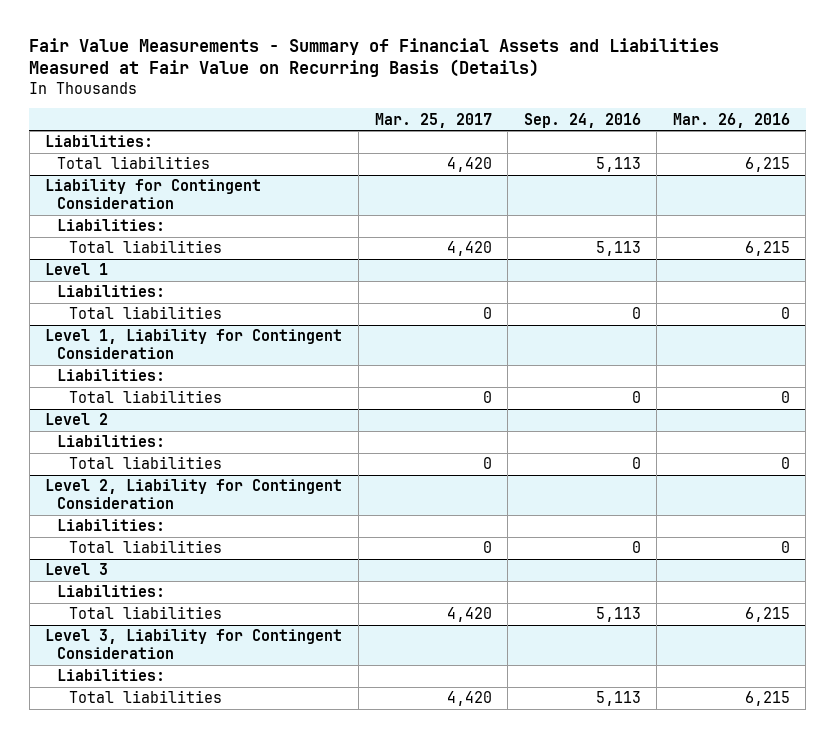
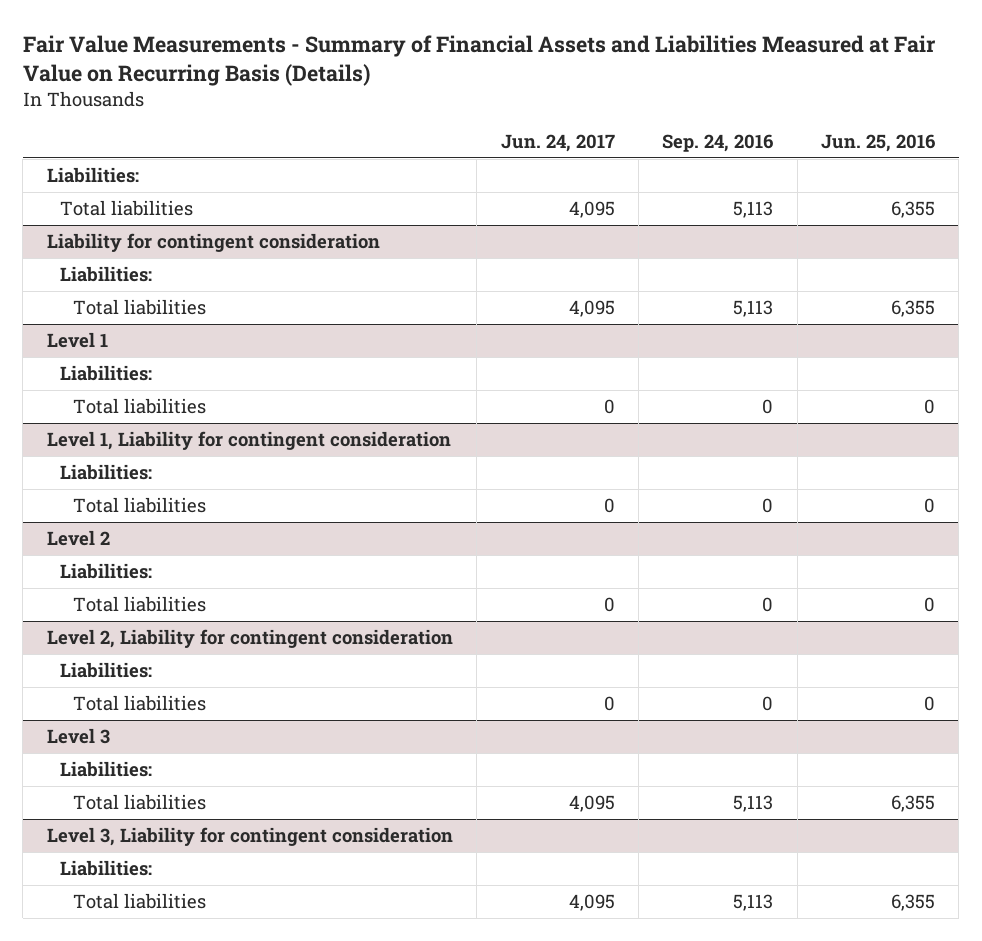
[374,112,492,128] Mar. 25, 2017 -> none
[672,112,790,128] Mar. 26, 2016 -> none
none -> [500,134,615,153] Jun. 24, 2017
none -> [820,134,935,153] Jun. 25, 2016
[45,179,262,210] Liability for Contingent Consideration -> [46,233,380,253] Liability for contingent consideration
[45,329,343,360] Level 1, Liability for Contingent Consideration -> [46,431,451,451] Level 1, Liability for contingent consideration
[45,479,343,510] Level 2, Liability for Contingent Consideration -> [46,629,453,649] Level 2, Liability for contingent consideration
[45,629,343,660] Level 3, Liability for Contingent Consideration -> [46,827,453,847] Level 3, Liability for contingent consideration

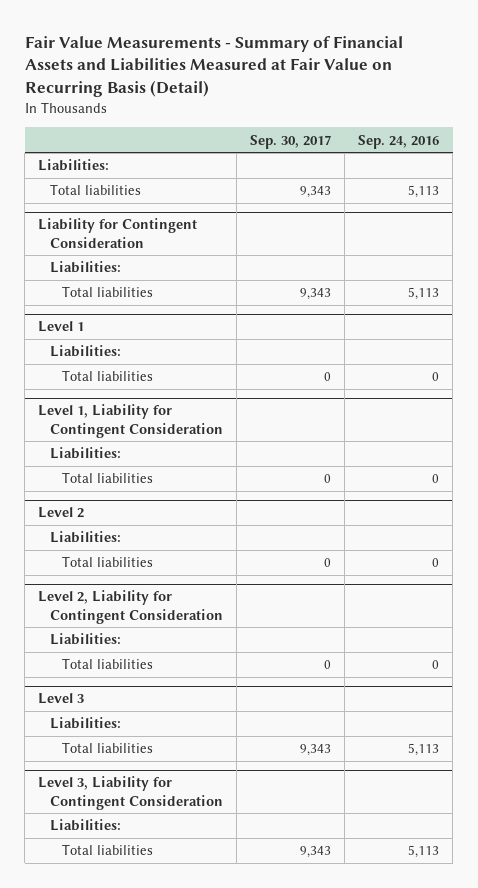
[22,35,936,87] Fair Value Measurements - Summary of Financial Assets and Liabilities Measured at Fair Value on Recurring Basis (Details) -> [24,35,403,98] Fair Value Measurements - Summary of Financial Assets and Liabilities Measured at Fair Value on Recurring Basis (Detail)
[500,134,615,153] Jun. 24, 2017 -> none
[820,134,935,153] Jun. 25, 2016 -> none
none -> [250,134,332,149] Sep. 30, 2017
[46,233,380,253] Liability for contingent consideration -> [38,218,198,248] Liability for Contingent Consideration
[46,431,451,451] Level 1, Liability for contingent consideration -> [38,404,224,438] Level 1, Liability for Contingent Consideration
[46,629,453,649] Level 2, Liability for contingent consideration -> [38,590,224,624] Level 2, Liability for Contingent Consideration
[46,827,453,847] Level 3, Liability for contingent consideration -> [38,776,224,810] Level 3, Liability for Contingent Consideration

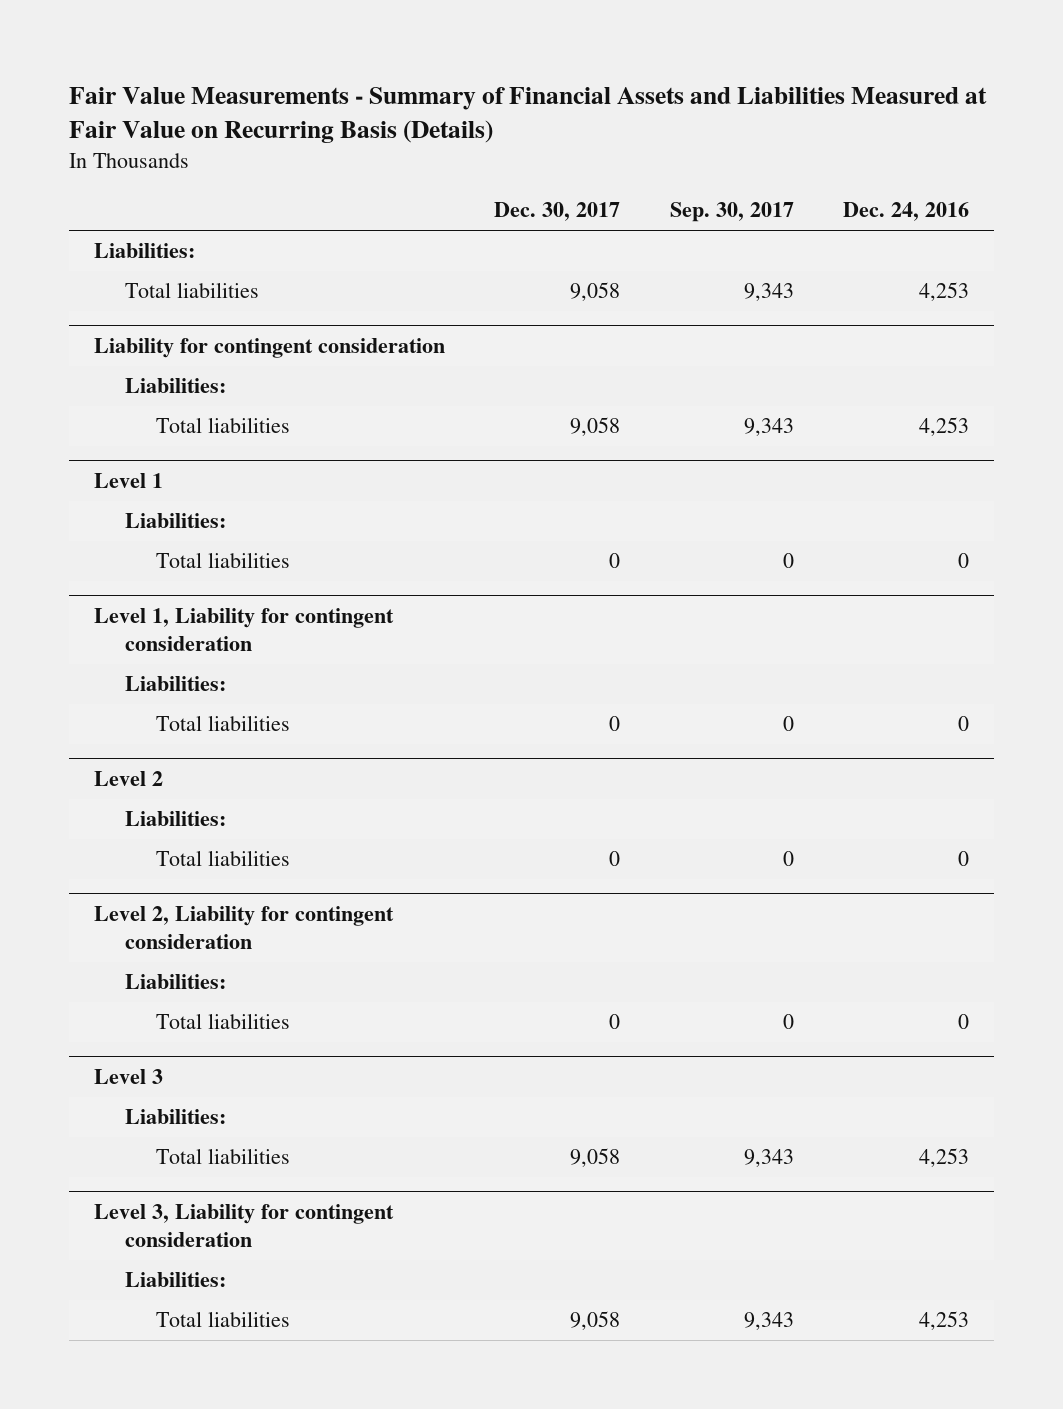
[24,35,403,98] Fair Value Measurements - Summary of Financial Assets and Liabilities Measured at Fair Value on Recurring Basis (Detail) -> [69,86,988,144] Fair Value Measurements - Summary of Financial Assets and Liabilities Measured at Fair Value on Recurring Basis (Details)
[358,134,440,149] Sep. 24, 2016 -> none
none -> [494,202,621,222] Dec. 30, 2017
none -> [842,202,969,222] Dec. 24, 2016
[38,218,198,248] Liability for Contingent Consideration -> [94,337,446,358] Liability for contingent consideration
[38,404,224,438] Level 1, Liability for Contingent Consideration -> [94,607,395,652] Level 1, Liability for contingent consideration
[38,590,224,624] Level 2, Liability for Contingent Consideration -> [94,905,395,950] Level 2, Liability for contingent consideration
[38,776,224,810] Level 3, Liability for Contingent Consideration -> [94,1203,395,1248] Level 3, Liability for contingent consideration

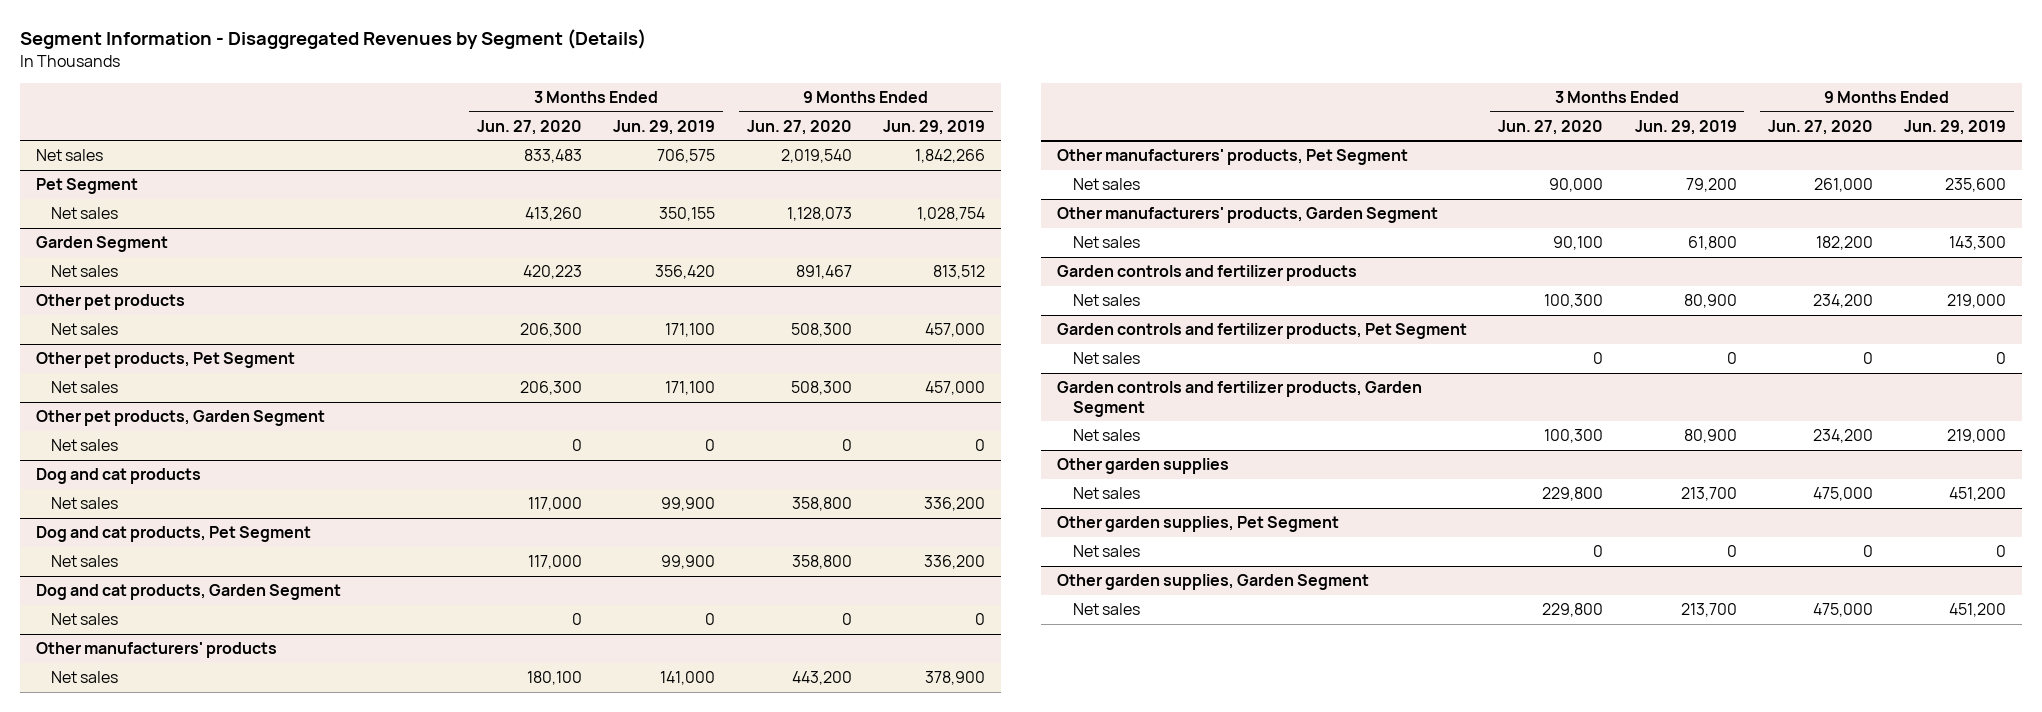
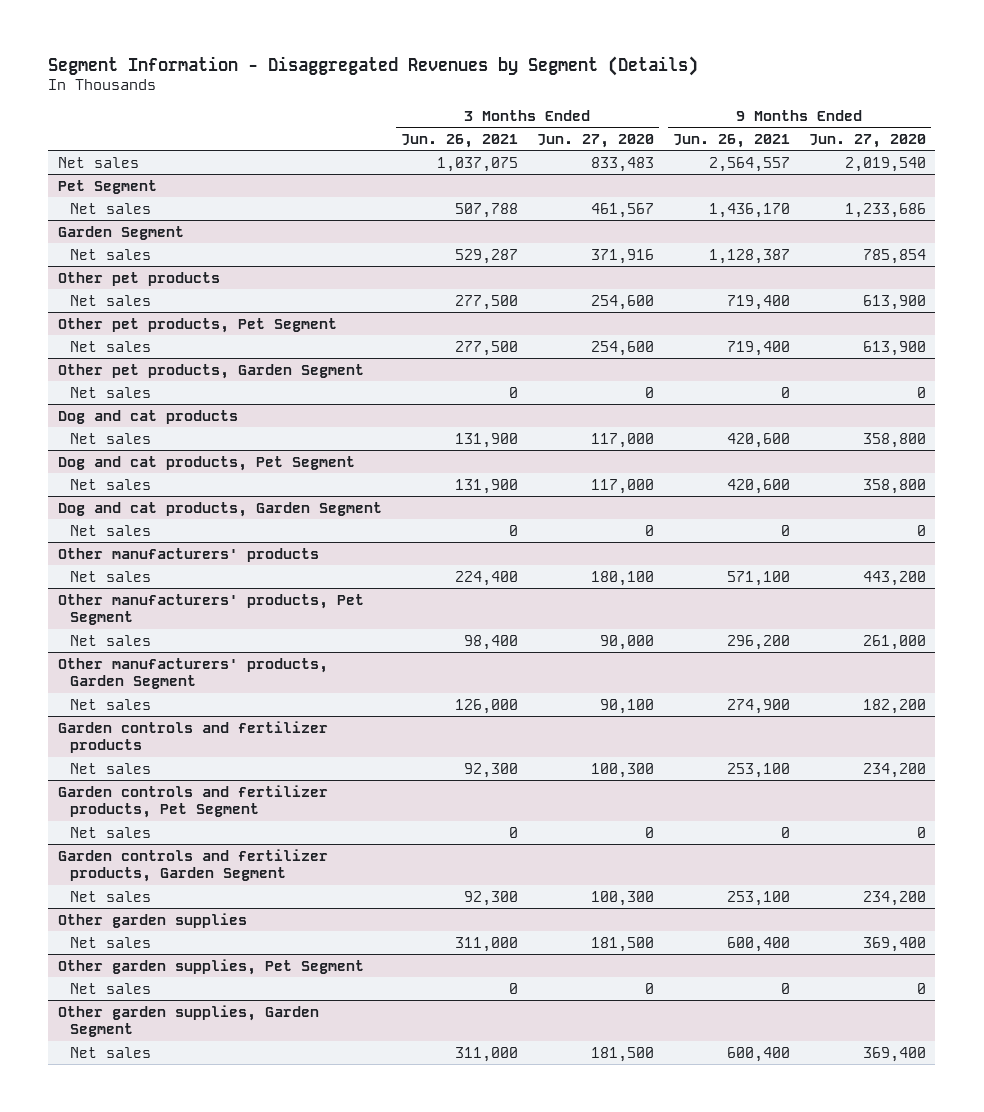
[613,119,716,135] Jun. 29, 2019 -> none
[882,119,985,135] Jun. 29, 2019 -> none
none -> [400,134,518,149] Jun. 26, 2021
none -> [672,134,790,149] Jun. 26, 2021
[524,207,582,222] 413,260 -> [590,202,654,218] 461,567
[786,207,852,222] 1,128,073 -> [844,202,926,218] 1,233,686
[522,265,582,280] 420,223 -> [590,248,654,264] 371,916
[795,265,852,280] 891,467 -> [862,248,926,264] 785,854
[519,323,582,338] 206,300 -> [590,294,654,310] 254,600
[790,323,852,338] 508,300 -> [862,294,926,310] 613,900
[519,381,582,396] 206,300 -> [590,340,654,356] 254,600
[790,381,852,396] 508,300 -> [862,340,926,356] 613,900
[1542,487,1604,502] 229,800 -> [590,936,654,952] 181,500
[1812,487,1873,502] 475,000 -> [862,936,926,952] 369,400
[1542,603,1604,618] 229,800 -> [590,1046,654,1062] 181,500
[1812,603,1873,618] 475,000 -> [862,1046,926,1062] 369,400

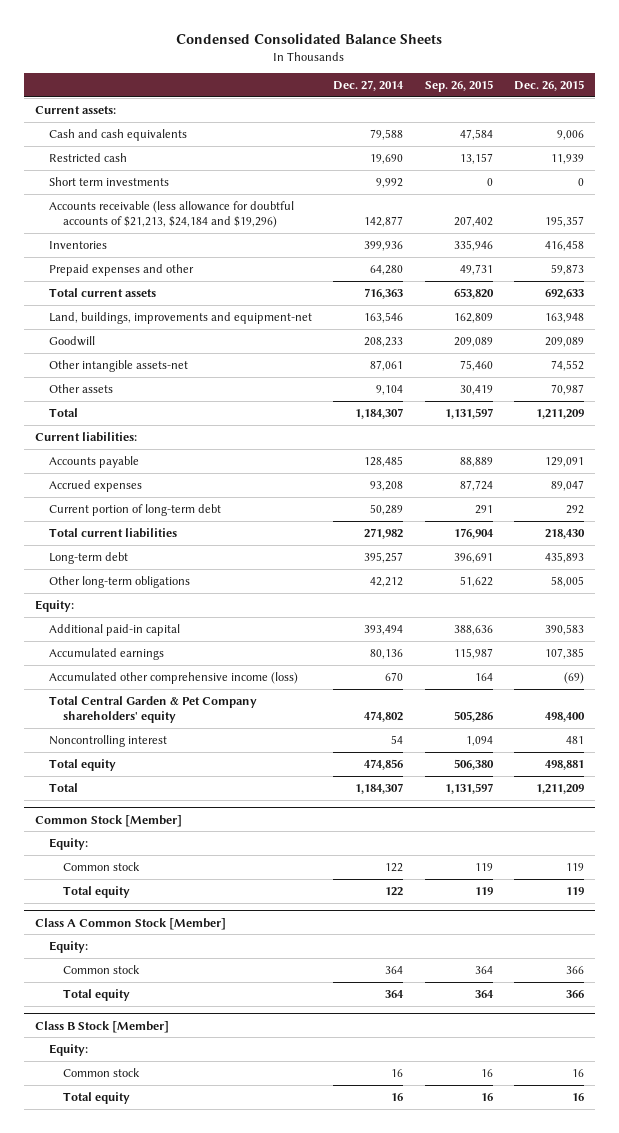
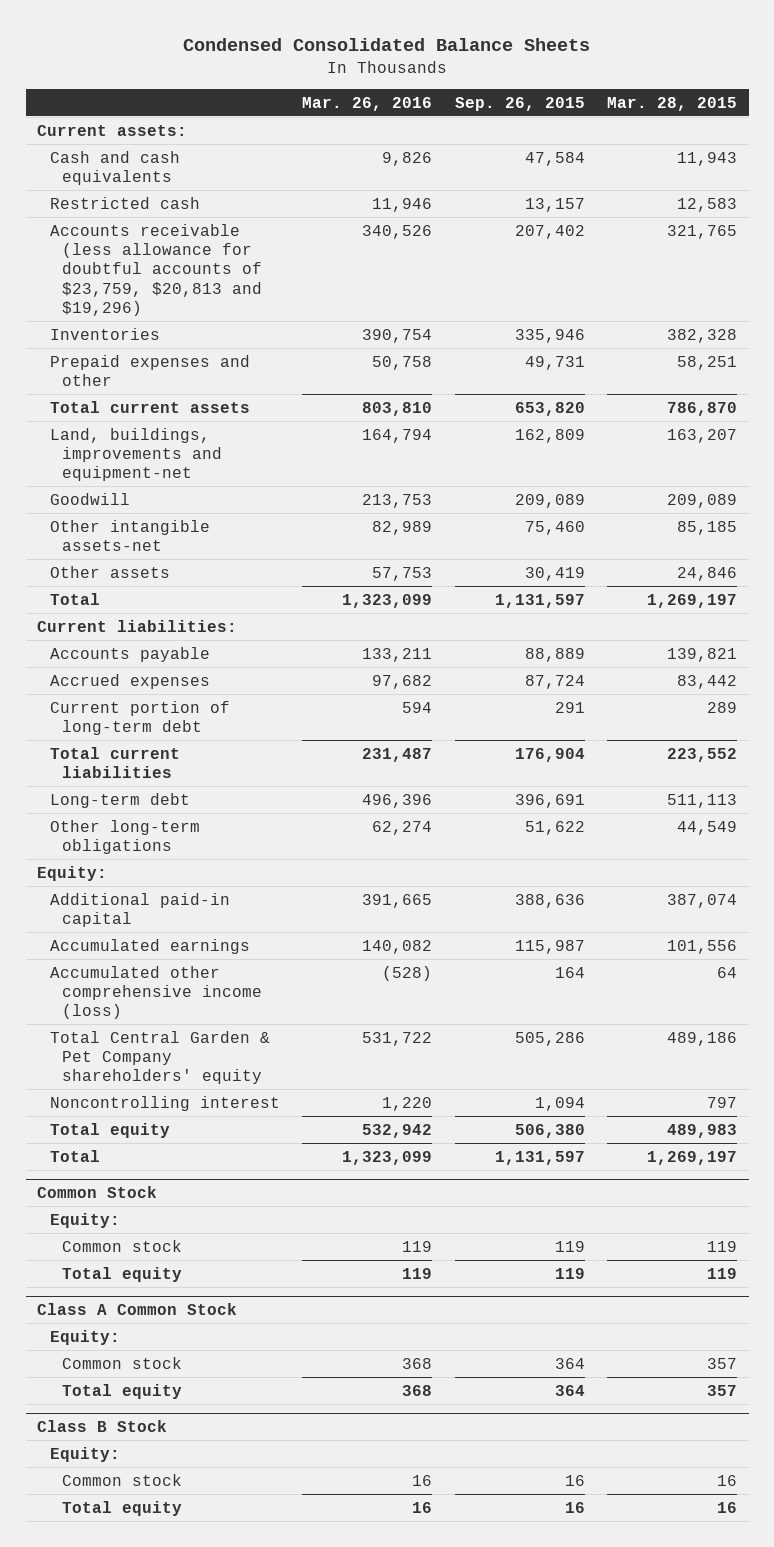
[333,80,405,92] Dec. 27, 2014 -> none
[514,80,585,92] Dec. 26, 2015 -> none
none -> [302,96,433,111] Mar. 26, 2016
none -> [607,96,738,111] Mar. 28, 2015
[48,176,169,186] Short term investments -> none
[48,200,294,229] Accounts receivable (less allowance for doubtful accounts of $21,213, $24,184 and $19,296) -> [49,223,263,317] Accounts receivable (less allowance for doubtful accounts of $23,759, $20,813 and $19,296)
[34,814,182,827] Common Stock [Member] -> [37,1186,158,1199] Common Stock
[34,917,226,930] Class A Common Stock [Member] -> [37,1303,238,1316] Class A Common Stock
[34,1020,169,1033] Class B Stock [Member] -> [37,1420,168,1433] Class B Stock

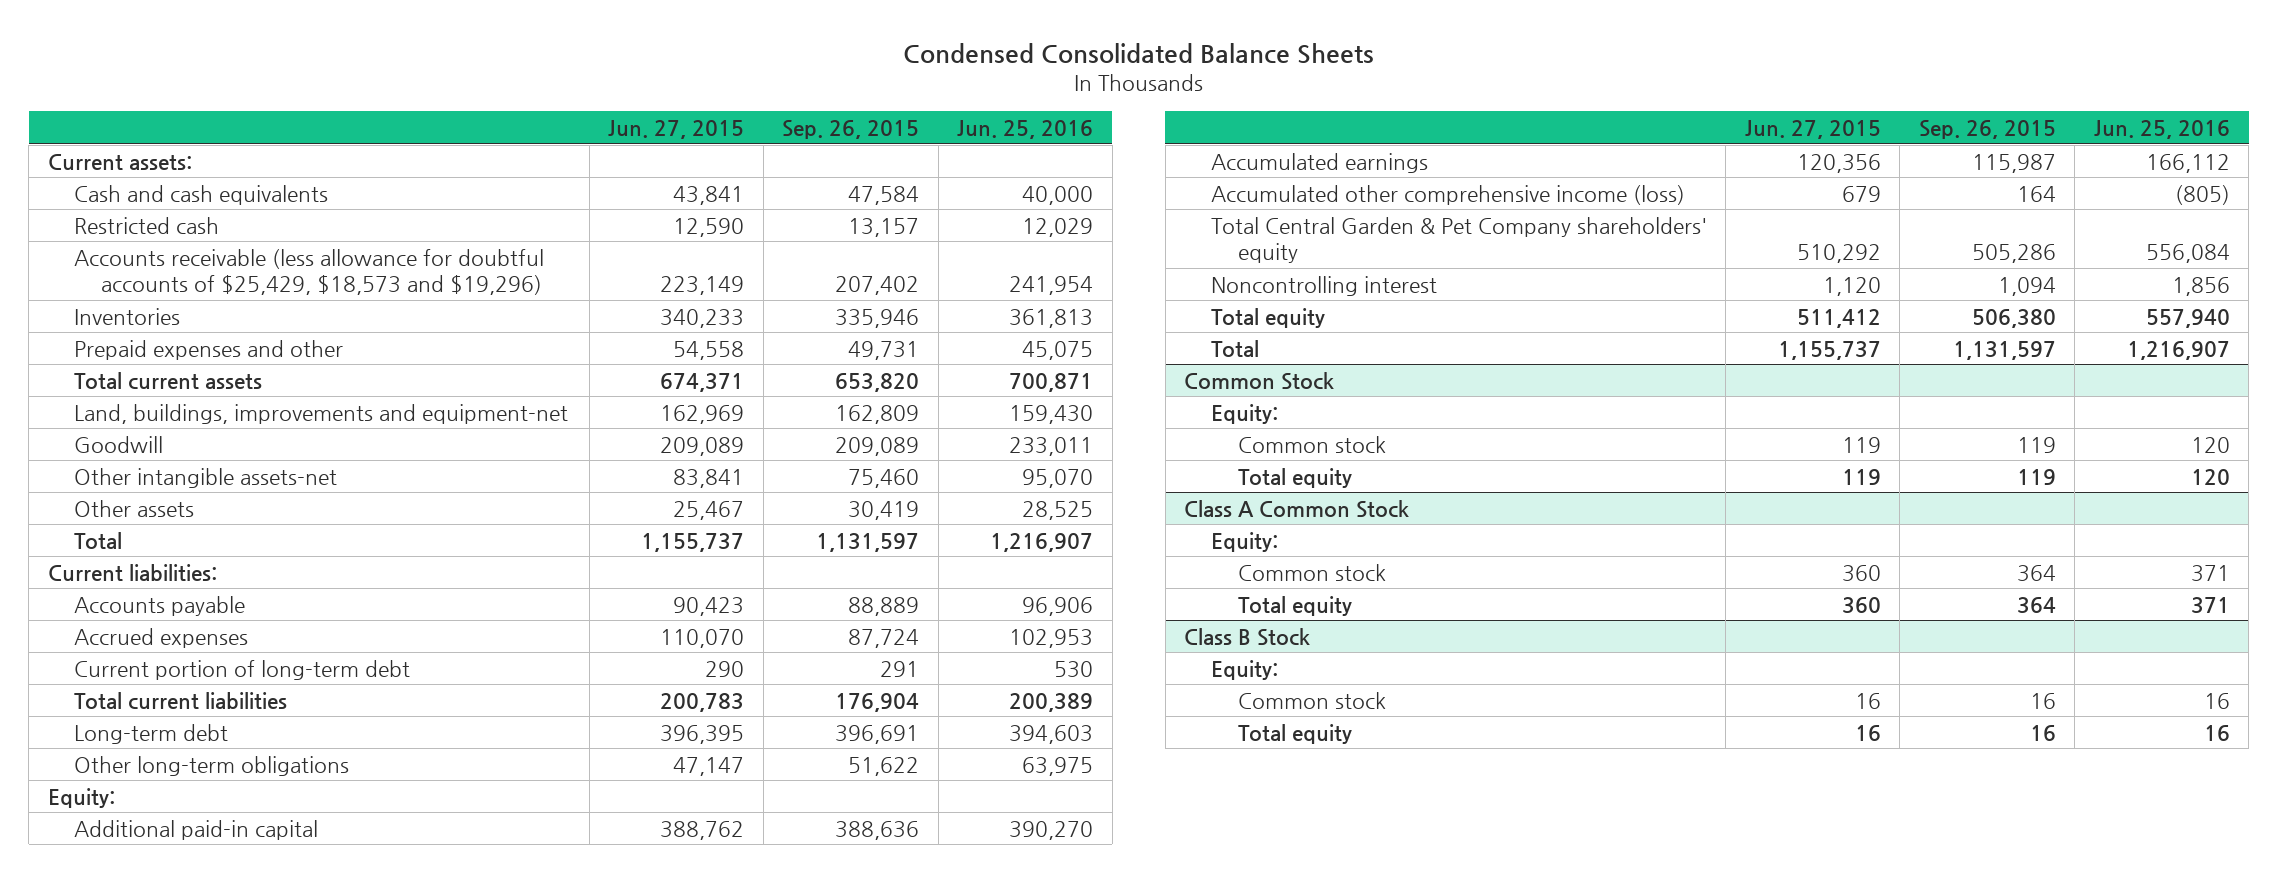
[302,96,433,111] Mar. 26, 2016 -> none
[607,96,738,111] Mar. 28, 2015 -> none
none -> [608,119,745,139] Jun. 27, 2015
none -> [957,119,1094,139] Jun. 25, 2016
[49,223,263,317] Accounts receivable (less allowance for doubtful accounts of $23,759, $20,813 and $19,296) -> [74,248,545,295] Accounts receivable (less allowance for doubtful accounts of $25,429, $18,573 and $19,296)

